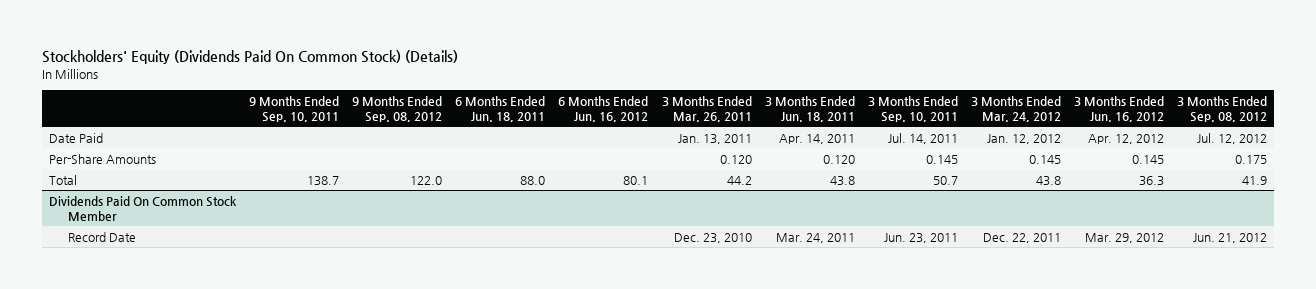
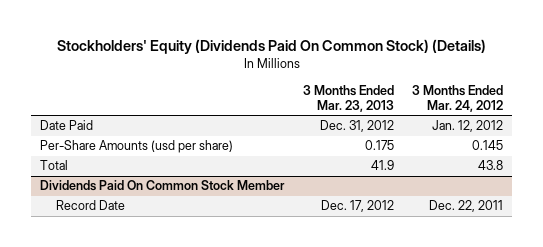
[249,95,340,122] 9 Months Ended Sep. 10, 2011 -> none
[352,95,443,122] 9 Months Ended Sep. 08, 2012 -> none
[455,95,546,122] 6 Months Ended Jun. 18, 2011 -> none
[558,95,649,122] 6 Months Ended Jun. 16, 2012 -> none
[661,95,752,122] 3 Months Ended Mar. 26, 2011 -> none
[764,95,855,122] 3 Months Ended Jun. 18, 2011 -> none
[867,95,958,122] 3 Months Ended Sep. 10, 2011 -> none
[1073,95,1164,122] 3 Months Ended Jun. 16, 2012 -> none
[1177,95,1268,122] 3 Months Ended Sep. 08, 2012 -> none
none -> [302,85,394,113] 3 Months Ended Mar. 23, 2013
[49,153,157,164] Per-Share Amounts -> [40,140,234,154] Per-Share Amounts (usd per share)

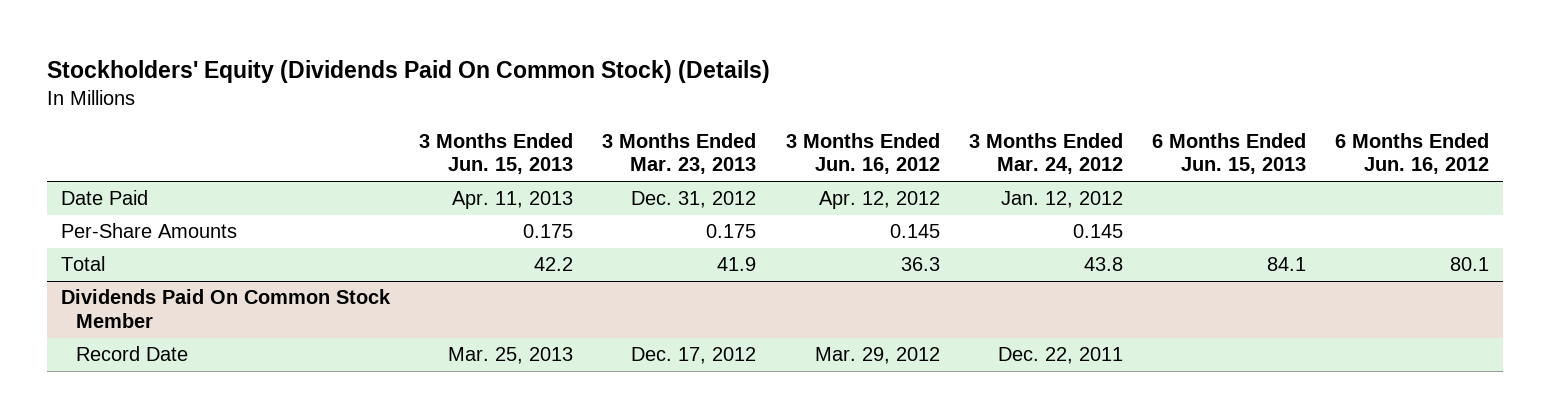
none -> [419,133,574,175] 3 Months Ended Jun. 15, 2013
none -> [785,133,940,175] 3 Months Ended Jun. 16, 2012
none -> [1151,133,1306,175] 6 Months Ended Jun. 15, 2013
none -> [1334,133,1489,175] 6 Months Ended Jun. 16, 2012
[40,140,234,154] Per-Share Amounts (usd per share) -> [61,223,238,239] Per-Share Amounts

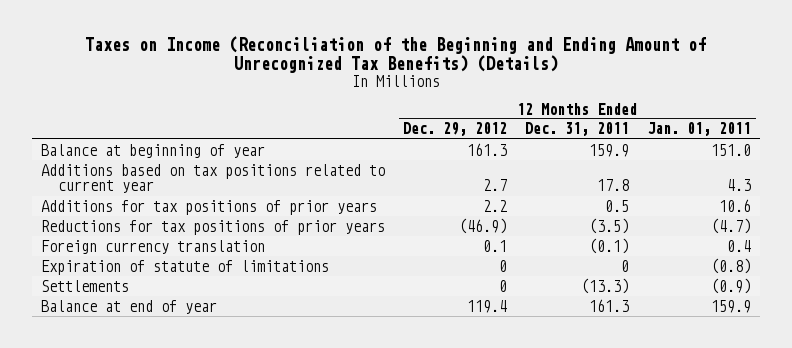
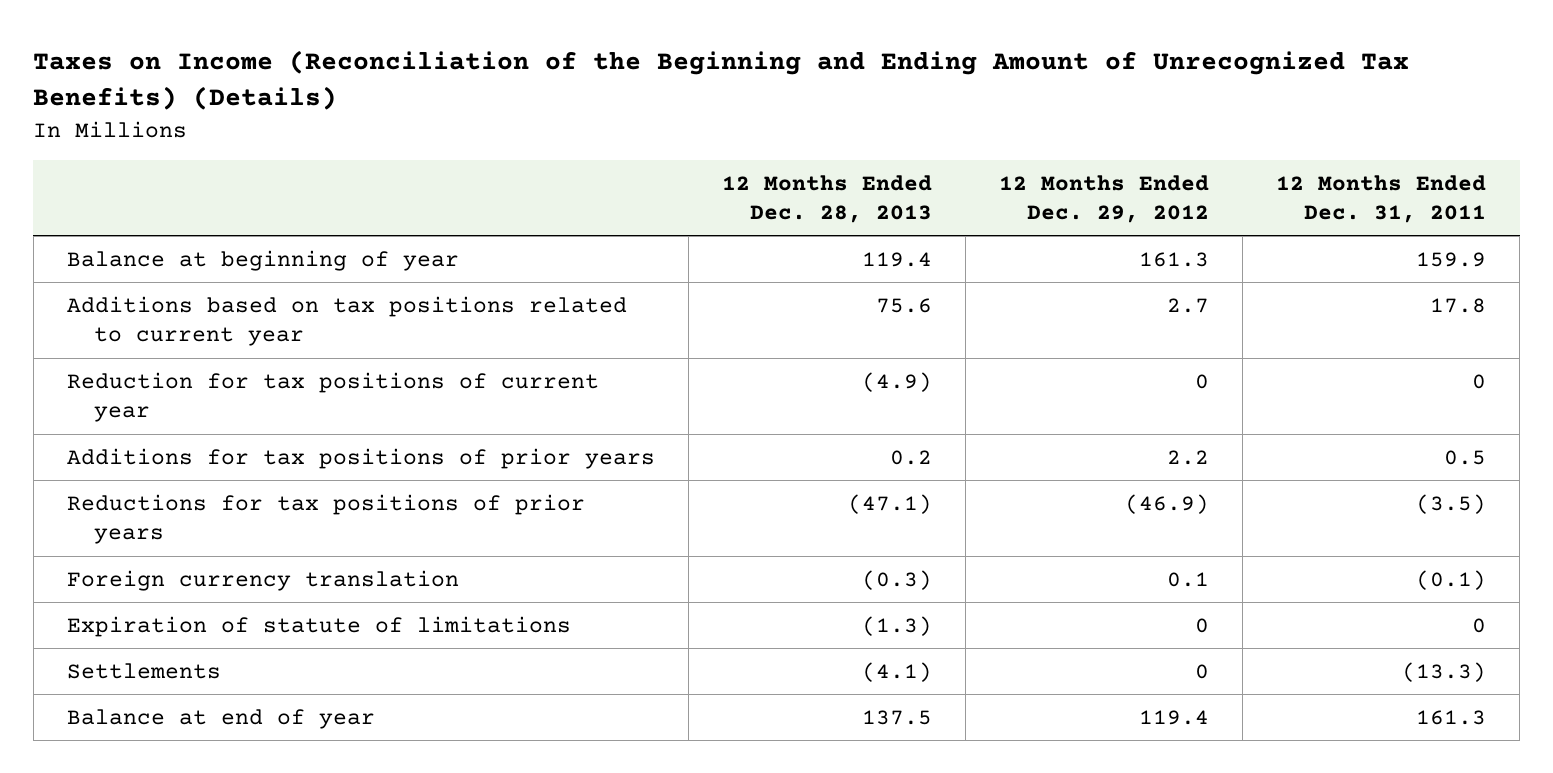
[647,122,752,137] Jan. 01, 2011 -> none
none -> [721,174,932,223] 12 Months Ended Dec. 28, 2013
none -> [66,371,599,423] Reduction for tax positions of current year

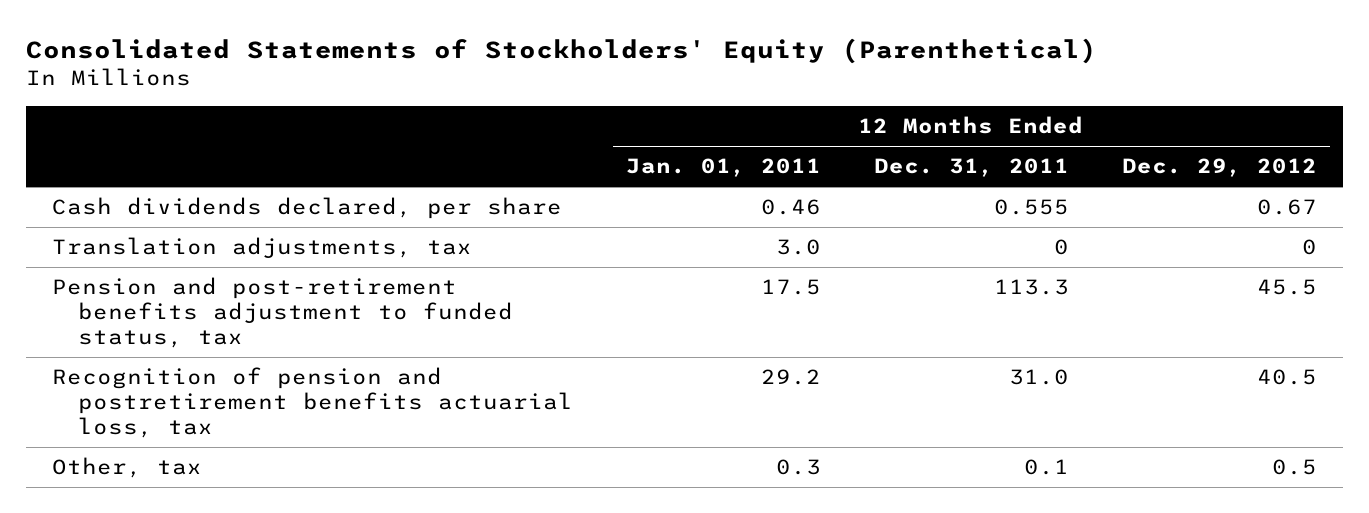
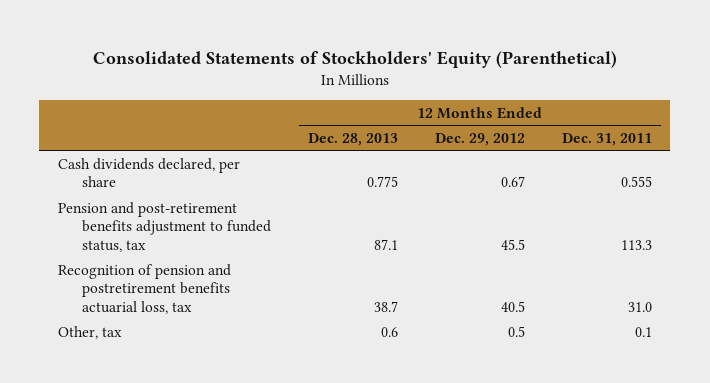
[625,158,821,178] Jan. 01, 2011 -> none
none -> [308,133,399,147] Dec. 28, 2013
[52,237,473,259] Translation adjustments, tax -> none

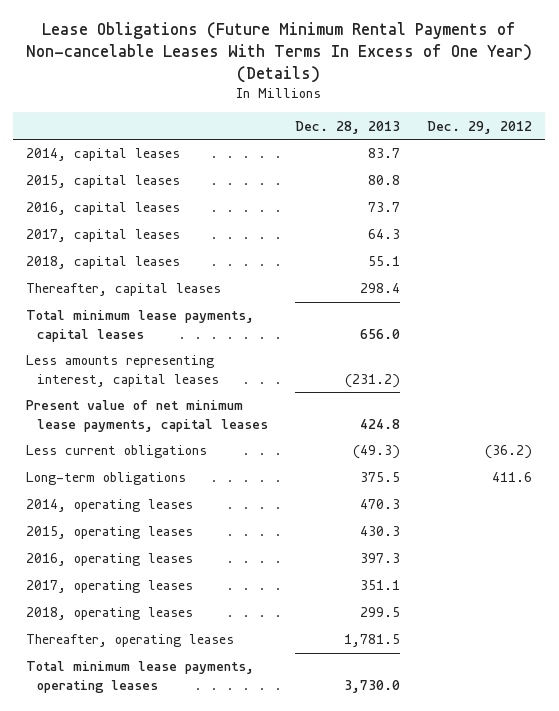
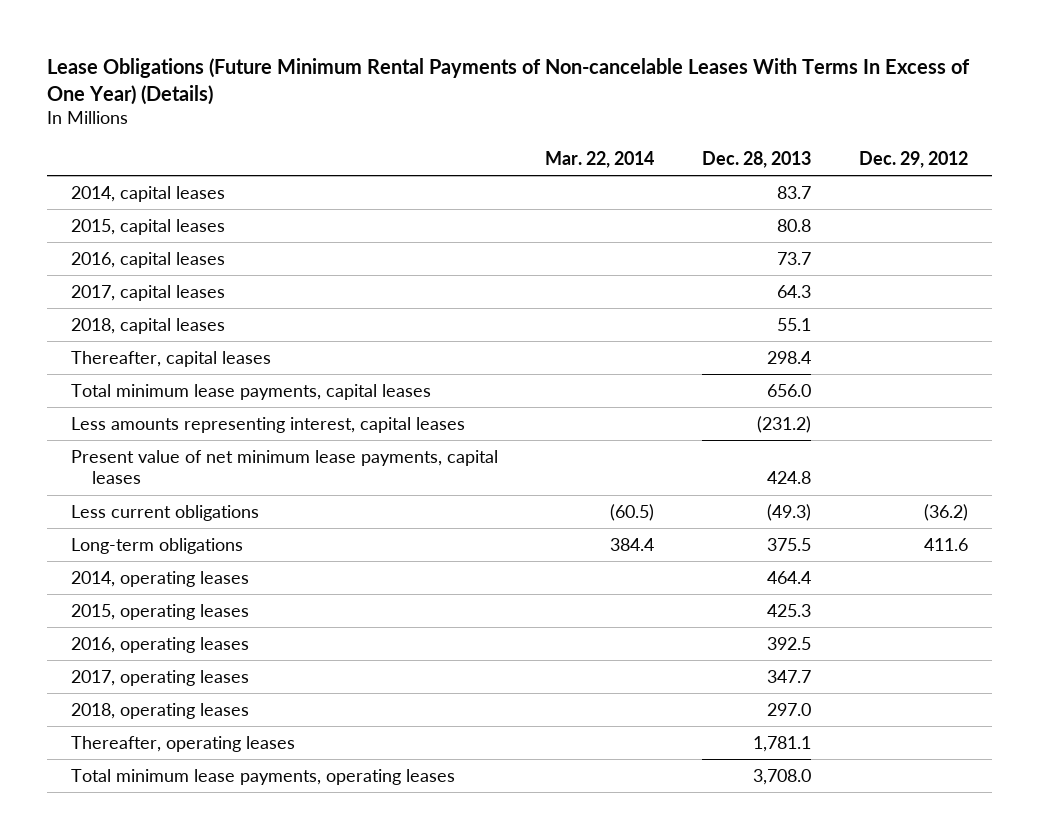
none -> [545,150,655,168] Mar. 22, 2014
[360,499,401,510] 470.3 -> [767,570,812,584] 464.4
[360,526,401,537] 430.3 -> [767,603,812,617] 425.3
[360,553,401,564] 397.3 -> [767,636,812,650] 392.5
[360,580,401,591] 351.1 -> [767,669,812,683] 347.7
[360,607,401,618] 299.5 -> [767,702,812,716] 297.0
[344,634,401,648] 1,781.5 -> [753,735,812,752] 1,781.1
[344,679,401,693] 3,730.0 -> [753,768,812,785] 3,708.0

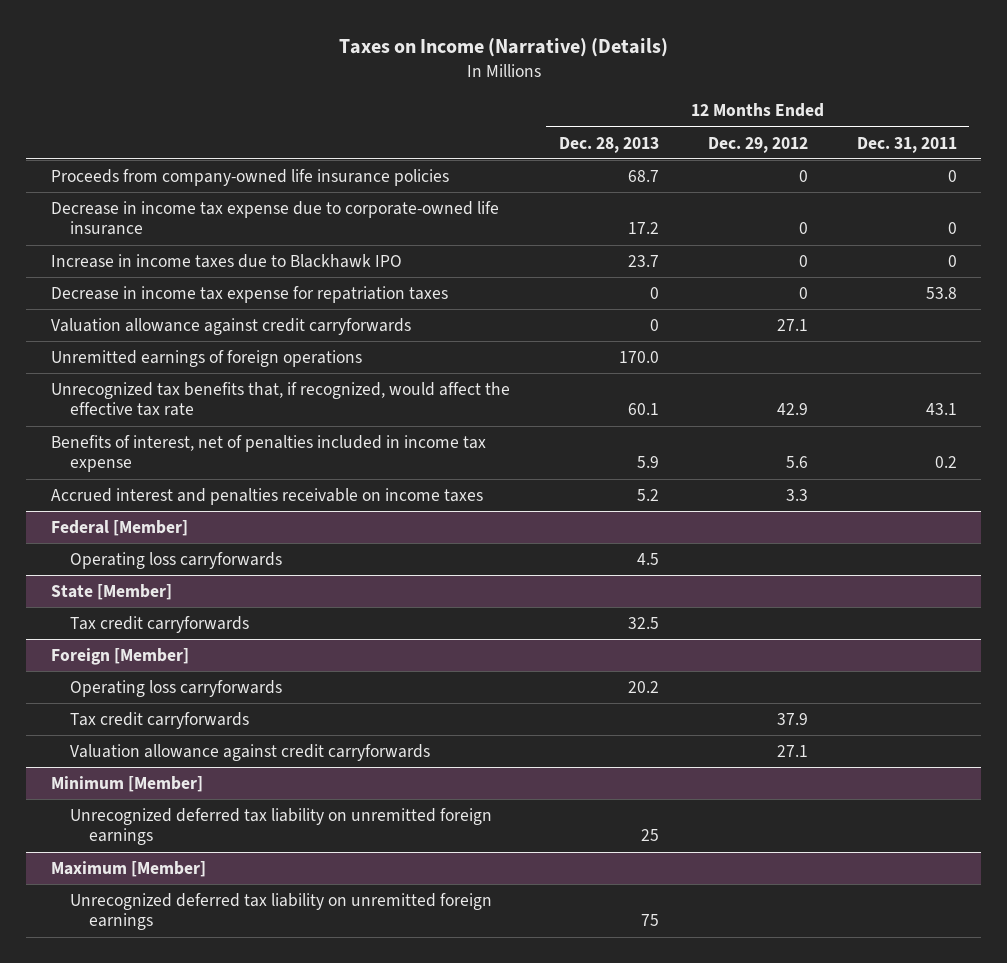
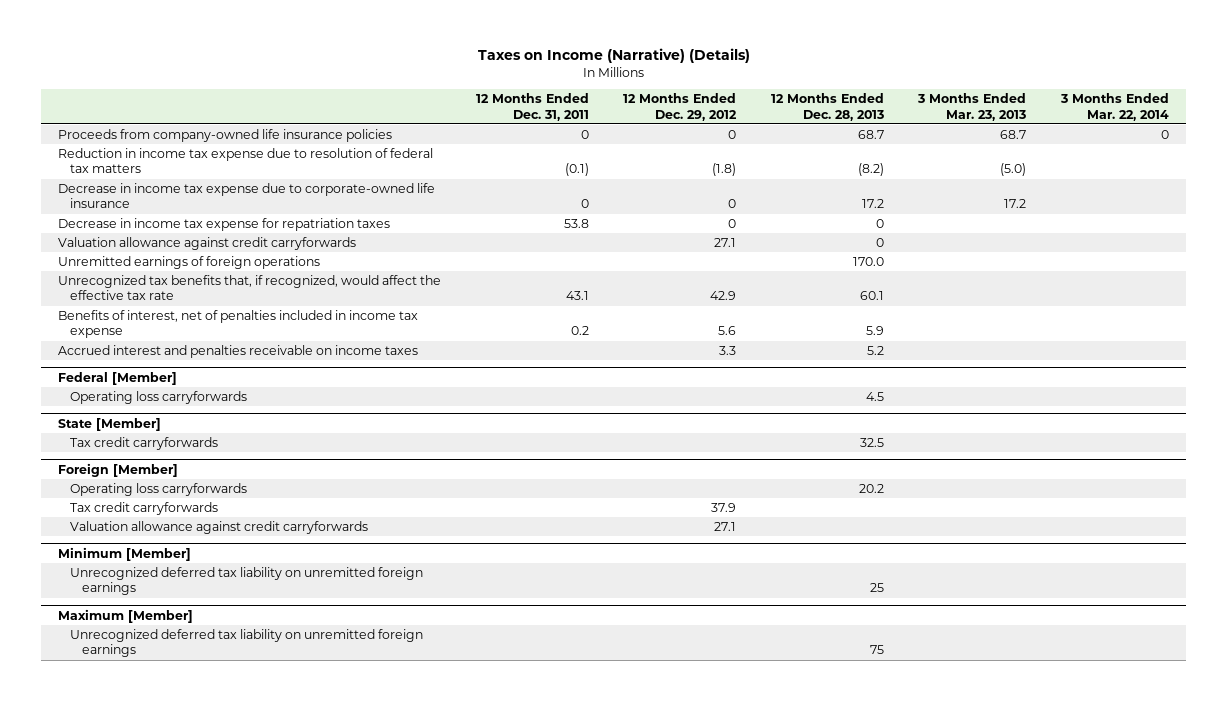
none -> [917,92,1027,121] 3 Months Ended Mar. 23, 2013
none -> [1060,92,1170,121] 3 Months Ended Mar. 22, 2014
none -> [58,147,434,174] Reduction in income tax expense due to resolution of federal tax matters
[50,253,402,268] Increase in income taxes due to Blackhawk IPO -> none

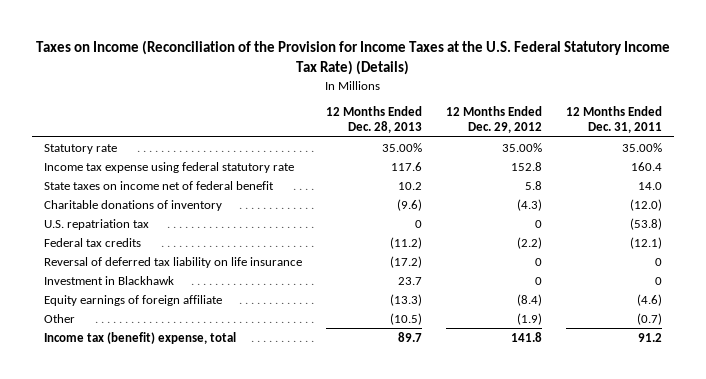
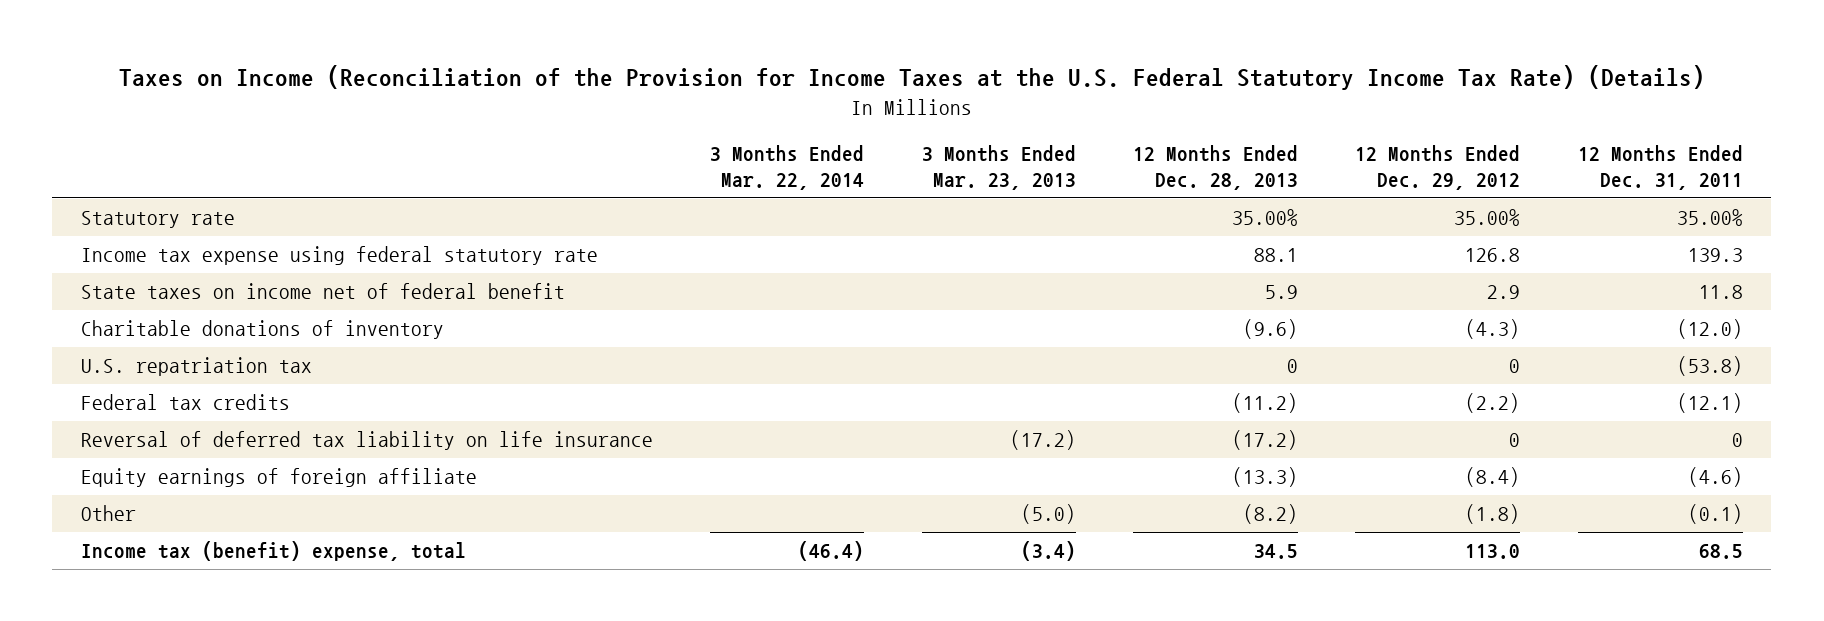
none -> [710,145,865,191] 3 Months Ended Mar. 22, 2014
none -> [921,145,1076,191] 3 Months Ended Mar. 23, 2013
[391,161,423,171] 117.6 -> [1253,248,1298,263] 88.1
[510,161,542,171] 152.8 -> [1465,248,1521,263] 126.8
[630,161,662,171] 160.4 -> [1687,248,1743,263] 139.3
[398,181,423,190] 10.2 -> [1264,285,1298,300] 5.9
[524,180,542,190] 5.8 -> [1487,285,1521,300] 2.9
[637,181,662,190] 14.0 -> [1698,285,1743,300] 11.8
[44,275,175,285] Investment in Blackhawk -> none
[390,312,423,325] (10.5) -> [1242,504,1298,525] (8.2)
[516,312,542,325] (1.9) -> [1465,504,1521,525] (1.8)
[636,312,662,325] (0.7) -> [1687,504,1743,525] (0.1)
[398,331,423,342] 89.7 -> [1253,544,1298,560] 34.5
[510,331,542,342] 141.8 -> [1465,544,1521,560] 113.0
[637,332,662,342] 91.2 -> [1698,544,1743,560] 68.5

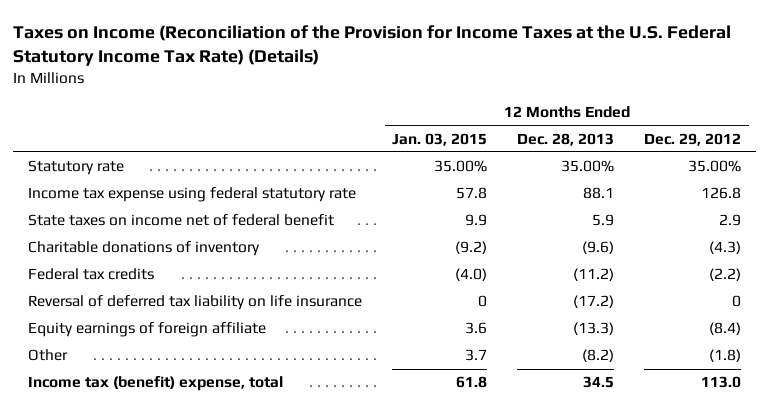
[710,145,865,191] 3 Months Ended Mar. 22, 2014 -> none
[921,145,1076,191] 3 Months Ended Mar. 23, 2013 -> none
[1577,145,1743,191] 12 Months Ended Dec. 31, 2011 -> none
none -> [392,132,488,146] Jan. 03, 2015
[80,357,312,377] U.S. repatriation tax -> none

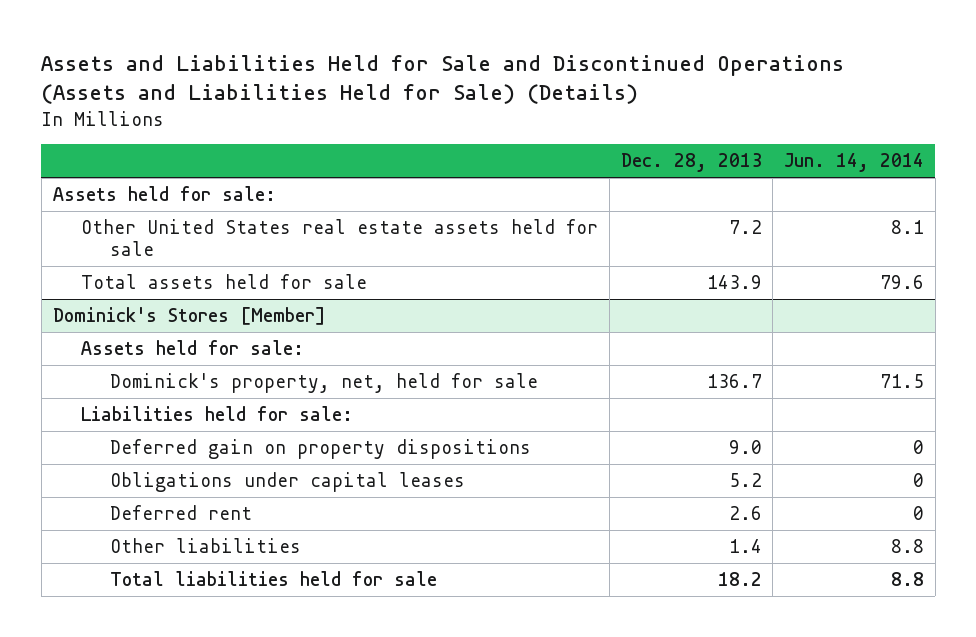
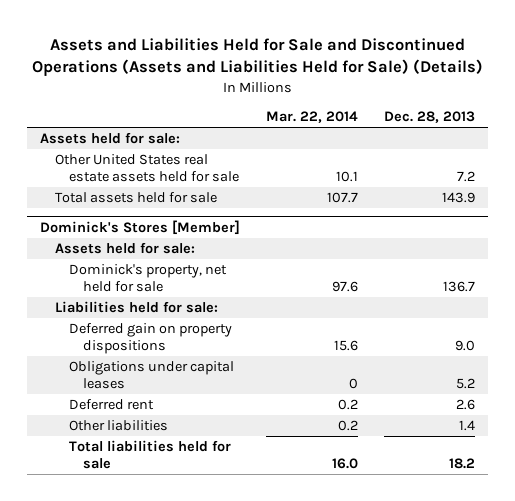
[783,153,924,173] Jun. 14, 2014 -> none
none -> [266,111,359,124] Mar. 22, 2014
[110,372,539,393] Dominick's property, net, held for sale -> [69,264,228,292] Dominick's property, net held for sale

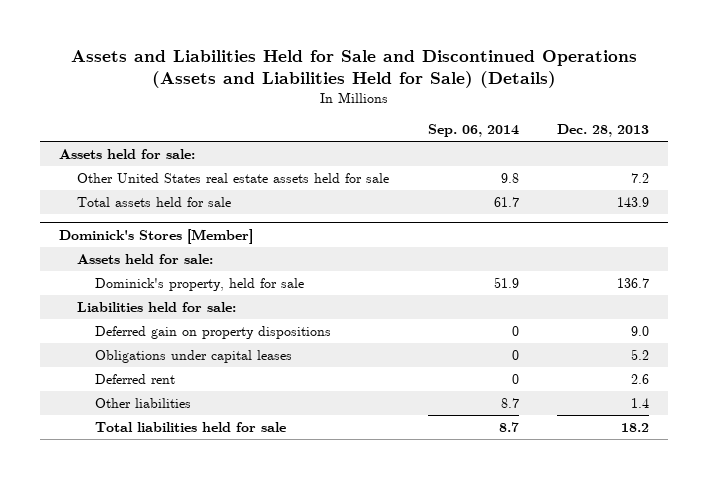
[266,111,359,124] Mar. 22, 2014 -> none
none -> [427,123,519,137] Sep. 06, 2014
[69,264,228,292] Dominick's property, net held for sale -> [95,277,305,291] Dominick's property, held for sale

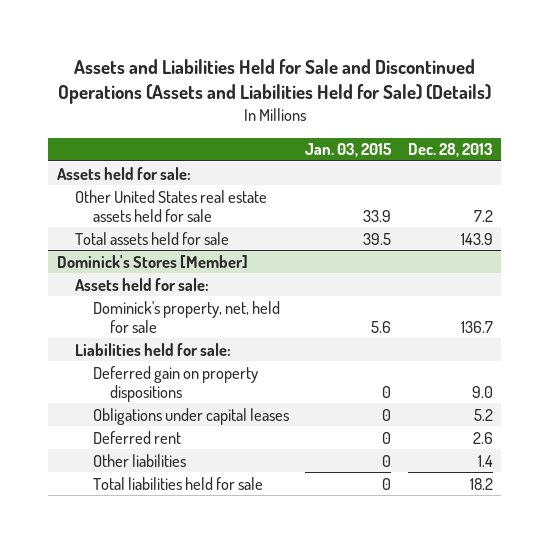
[427,123,519,137] Sep. 06, 2014 -> none
none -> [305,143,393,158] Jan. 03, 2015
[95,277,305,291] Dominick's property, held for sale -> [92,300,280,333] Dominick's property, net, held for sale

